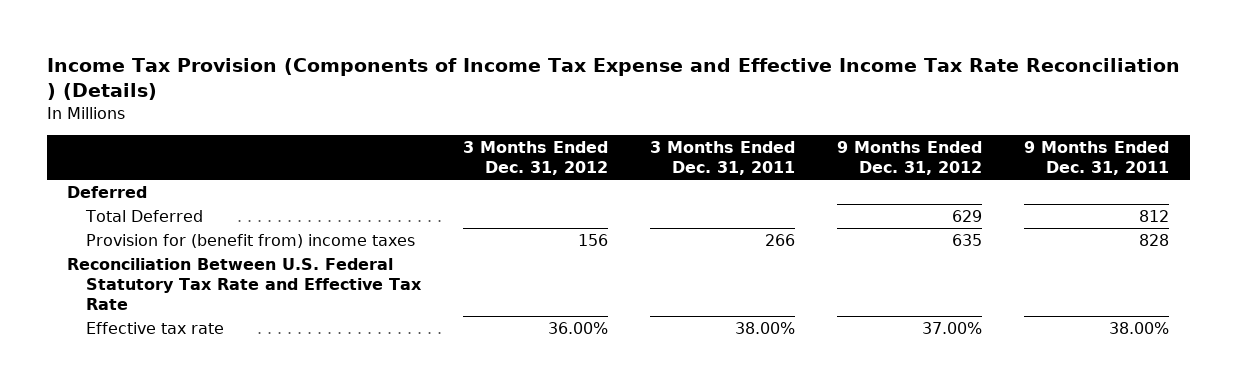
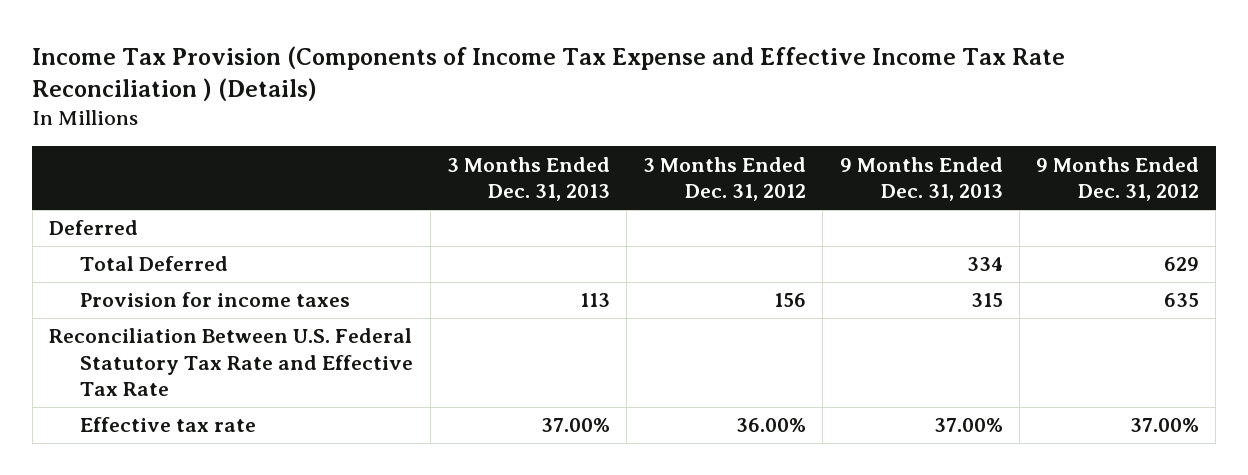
[650,141,796,176] 3 Months Ended Dec. 31, 2011 -> none
[1023,141,1169,176] 9 Months Ended Dec. 31, 2011 -> none
none -> [446,156,610,202] 3 Months Ended Dec. 31, 2013
none -> [839,156,1003,202] 9 Months Ended Dec. 31, 2013
[86,234,416,249] Provision for (benefit from) income taxes -> [80,292,351,308] Provision for income taxes

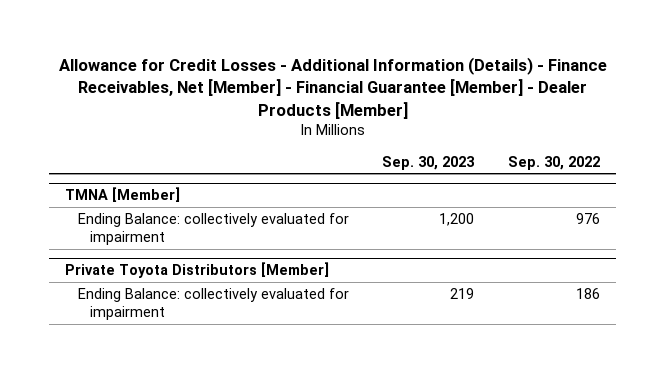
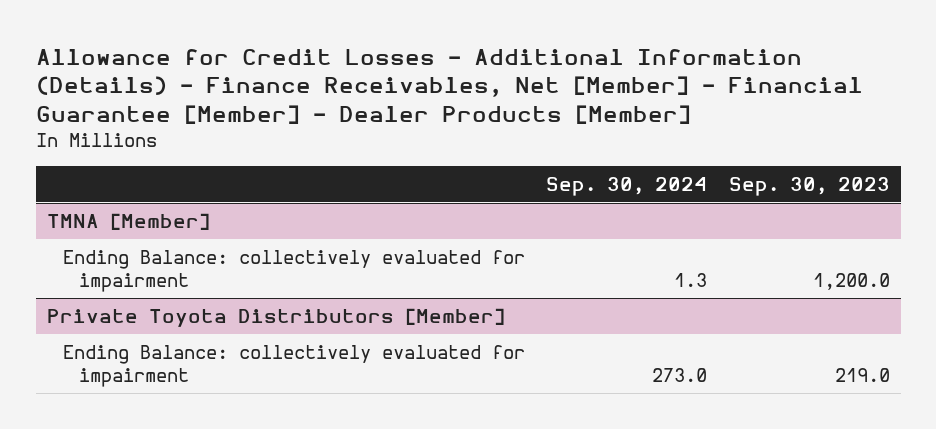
[507,155,600,170] Sep. 30, 2022 -> none
none -> [546,176,708,196] Sep. 30, 2024
[439,212,475,226] 1,200 -> [812,272,890,290] 1,200.0
[450,287,475,299] 219 -> [834,367,890,382] 219.0

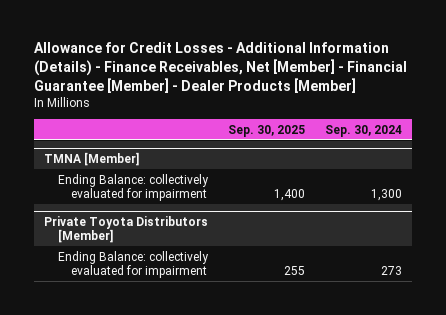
[728,176,890,196] Sep. 30, 2023 -> none
none -> [227,124,305,137] Sep. 30, 2025
[674,272,708,287] 1.3 -> [370,188,402,201] 1,300
[652,367,708,382] 273.0 -> [380,265,402,275] 273

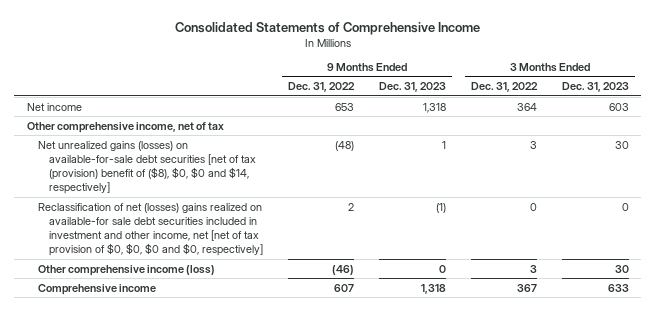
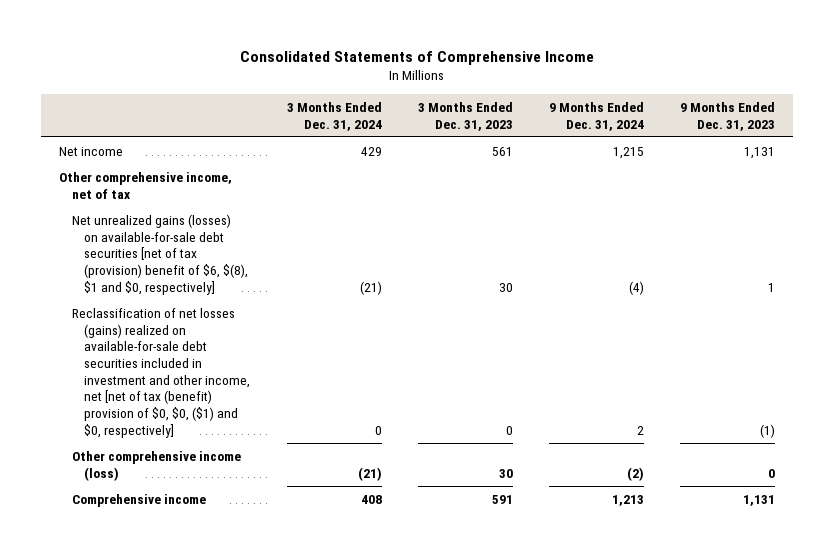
[287,82,355,93] Dec. 31, 2022 -> none
[470,82,538,93] Dec. 31, 2022 -> none
none -> [286,101,382,131] 3 Months Ended Dec. 31, 2024
none -> [548,101,644,131] 9 Months Ended Dec. 31, 2024
[422,102,446,113] 1,318 -> [744,146,776,159] 1,131
[608,102,629,111] 603 -> [491,146,513,156] 561
[37,140,256,195] Net unrealized gains (losses) on available-for-sale debt securities [net of tax (provision) benefit of ($8), $0, $0 and $14, respectively] -> [71,213,249,295] Net unrealized gains (losses) on available-for-sale debt securities [net of tax (provision) benefit of $6, $(8), $1 and $0, respectively]
[37,202,263,257] Reclassification of net (losses) gains realized on available-for sale debt securities included in investment and other income, net [net of tax provision of $0, $0, $0 and $0, respectively] -> [71,307,251,438] Reclassification of net losses (gains) realized on available-for-sale debt securities included in investment and other income, net [net of tax (benefit) provision of $0, $0, ($1) and $0, respectively]
[420,283,446,294] 1,318 -> [743,494,776,506] 1,131
[607,283,629,292] 633 -> [491,494,513,504] 591

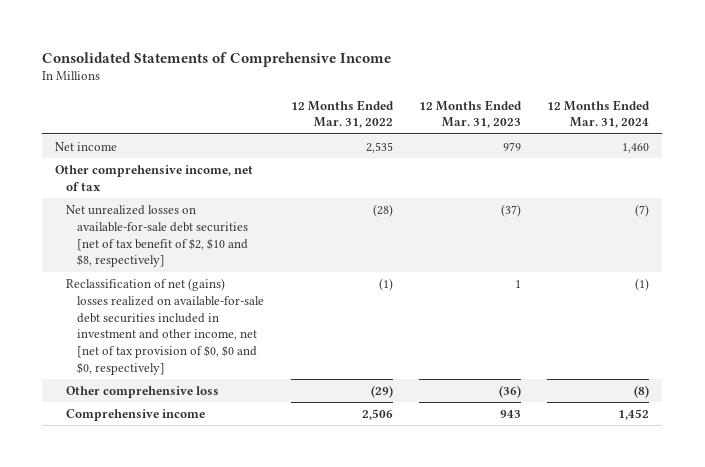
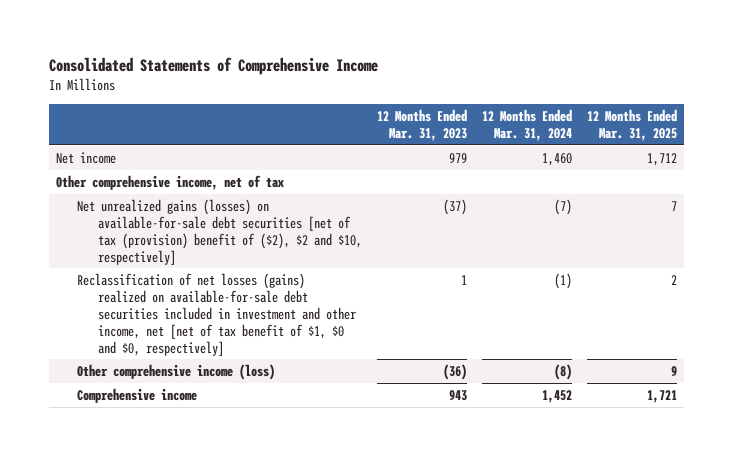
[290,99,394,129] 12 Months Ended Mar. 31, 2022 -> none
none -> [586,109,677,141] 12 Months Ended Mar. 31, 2025
[66,204,249,268] Net unrealized losses on available-for-sale debt securities [net of tax benefit of $2, $10 and $8, respectively] -> [76,198,362,265] Net unrealized gains (losses) on available-for-sale debt securities [net of tax (provision) benefit of ($2), $2 and $10, respectively]
[66,277,265,375] Reclassification of net (gains) losses realized on available-for-sale debt securities included in investment and other income, net [net of tax provision of $0, $0 and $0, respectively] -> [76,272,356,356] Reclassification of net losses (gains) realized on available-for-sale debt securities included in investment and other income, net [net of tax benefit of $1, $0 and $0, respectively]
[66,385,220,398] Other comprehensive loss -> [76,363,275,380] Other comprehensive income (loss)

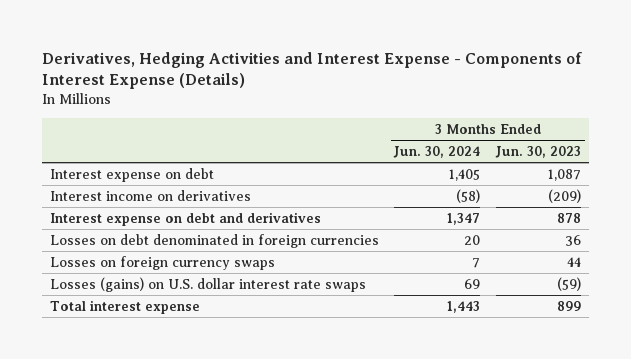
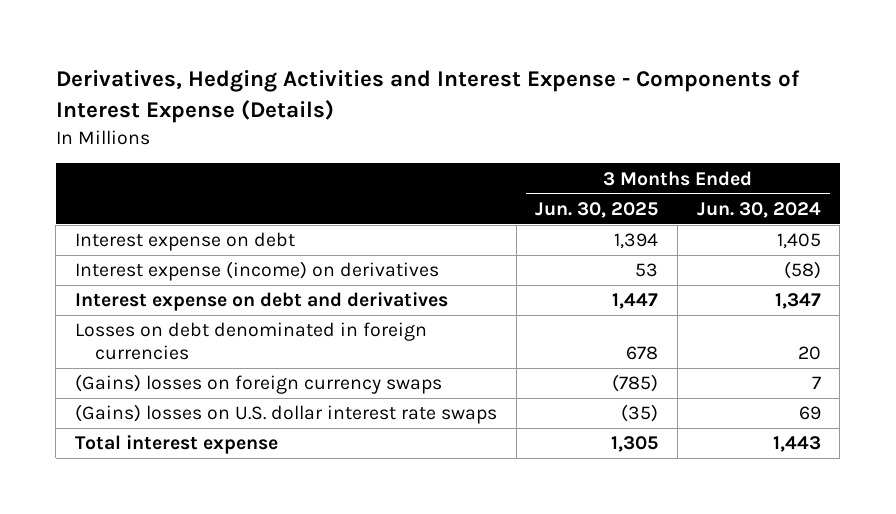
[495,145,582,158] Jun. 30, 2023 -> none
none -> [535,201,659,218] Jun. 30, 2025
[49,189,251,201] Interest income on derivatives -> [74,261,439,282] Interest expense (income) on derivatives
[49,255,275,270] Losses on foreign currency swaps -> [74,374,442,395] (Gains) losses on foreign currency swaps
[49,276,366,292] Losses (gains) on U.S. dollar interest rate swaps -> [74,404,497,425] (Gains) losses on U.S. dollar interest rate swaps

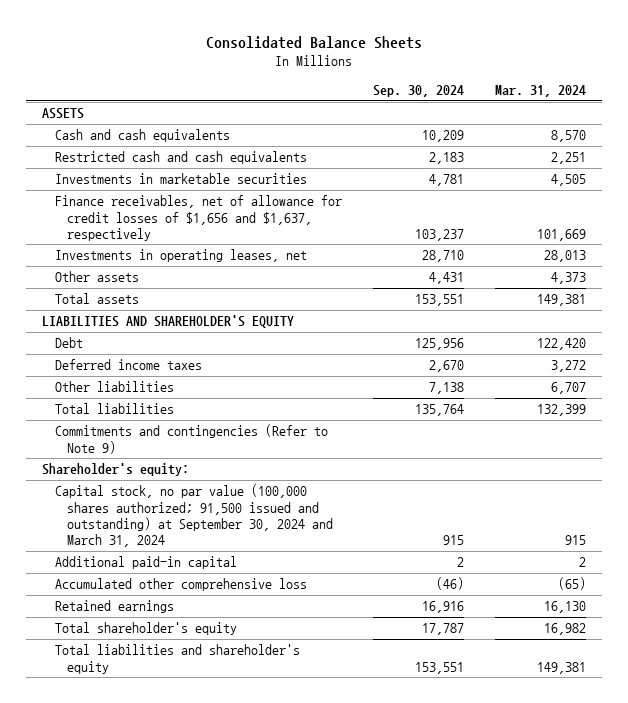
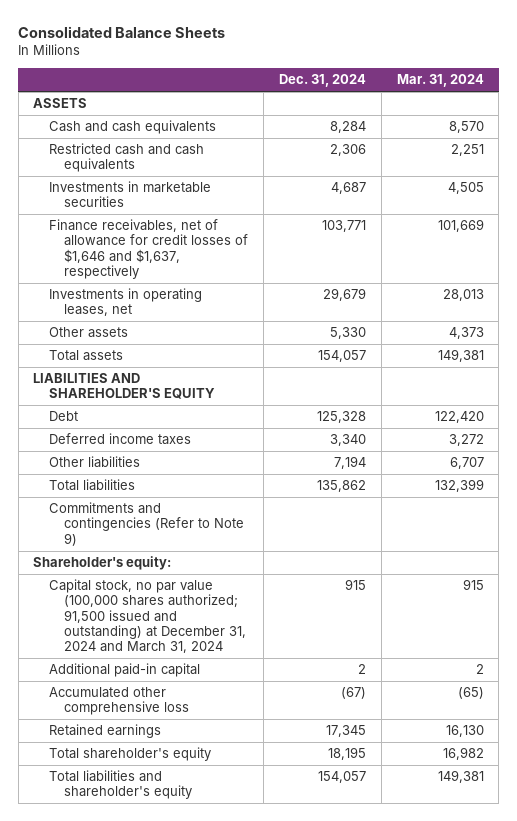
[372,85,464,98] Sep. 30, 2024 -> none
none -> [278,74,366,88] Dec. 31, 2024
[54,195,342,241] Finance receivables, net of allowance for credit losses of $1,656 and $1,637, respectively -> [48,219,249,279] Finance receivables, net of allowance for credit losses of $1,646 and $1,637, respectively
[54,484,334,548] Capital stock, no par value (100,000 shares authorized; 91,500 issued and outstanding) at September 30, 2024 and March 31, 2024 -> [48,579,247,653] Capital stock, no par value (100,000 shares authorized; 91,500 issued and outstanding) at December 31, 2024 and March 31, 2024

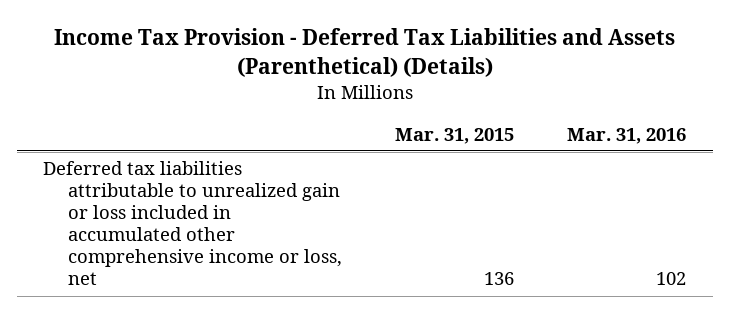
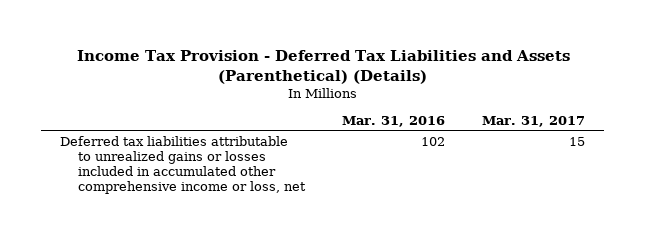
[394,127,514,144] Mar. 31, 2015 -> none
none -> [482,115,586,127] Mar. 31, 2017
[43,161,342,286] Deferred tax liabilities attributable to unrealized gain or loss included in accumulated other comprehensive income or loss, net -> [59,135,307,195] Deferred tax liabilities attributable to unrealized gains or losses included in accumulated other comprehensive income or loss, net

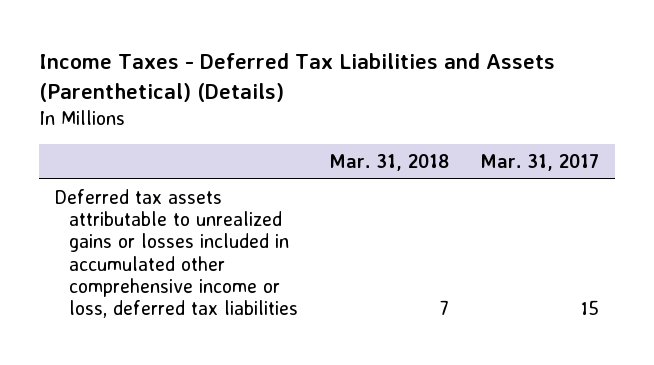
[76,49,570,84] Income Tax Provision - Deferred Tax Liabilities and Assets (Parenthetical) (Details) -> [38,52,555,102] Income Taxes - Deferred Tax Liabilities and Assets (Parenthetical) (Details)
[342,115,446,127] Mar. 31, 2016 -> none
none -> [329,153,450,171] Mar. 31, 2018
[59,135,307,195] Deferred tax liabilities attributable to unrealized gains or losses included in accumulated other comprehensive income or loss, net -> [54,188,299,319] Deferred tax assets attributable to unrealized gains or losses included in accumulated other comprehensive income or loss, deferred tax liabilities

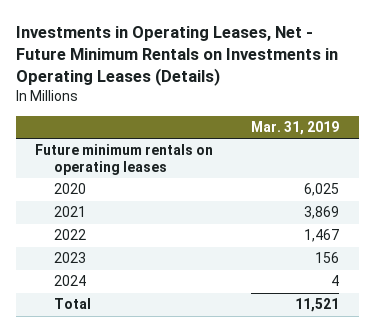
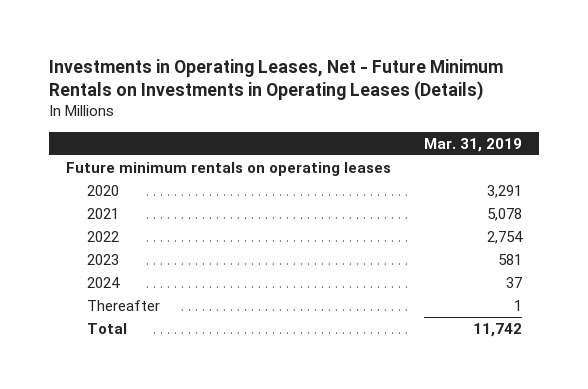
[304,183,340,197] 6,025 -> [487,185,523,199] 3,291
[304,206,340,220] 3,869 -> [487,208,523,222] 5,078
[304,229,340,243] 1,467 -> [487,231,524,245] 2,754
[315,252,340,264] 156 -> [498,254,523,266] 581
[331,275,340,287] 4 -> [506,277,523,289] 37
none -> [86,300,160,312] Thereafter
[295,298,340,313] 11,521 -> [473,323,523,338] 11,742

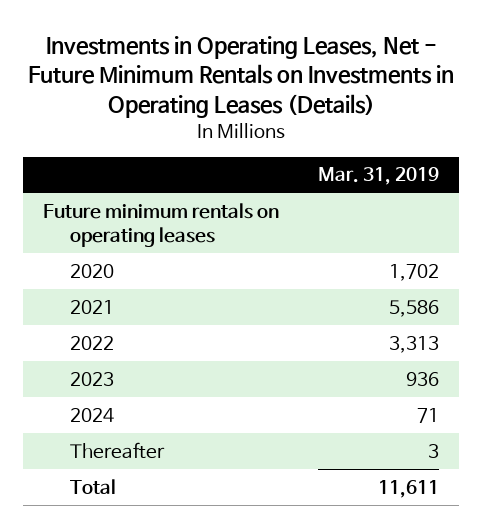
[487,185,523,199] 3,291 -> [389,263,440,281] 1,702
[487,208,523,222] 5,078 -> [389,299,440,317] 5,586
[487,231,524,245] 2,754 -> [389,335,440,353] 3,313
[498,254,523,266] 581 -> [406,371,440,386] 936
[506,277,523,289] 37 -> [417,407,440,423] 71
[514,300,523,312] 1 -> [428,443,440,458] 3
[473,323,523,338] 11,742 -> [378,479,440,498] 11,611

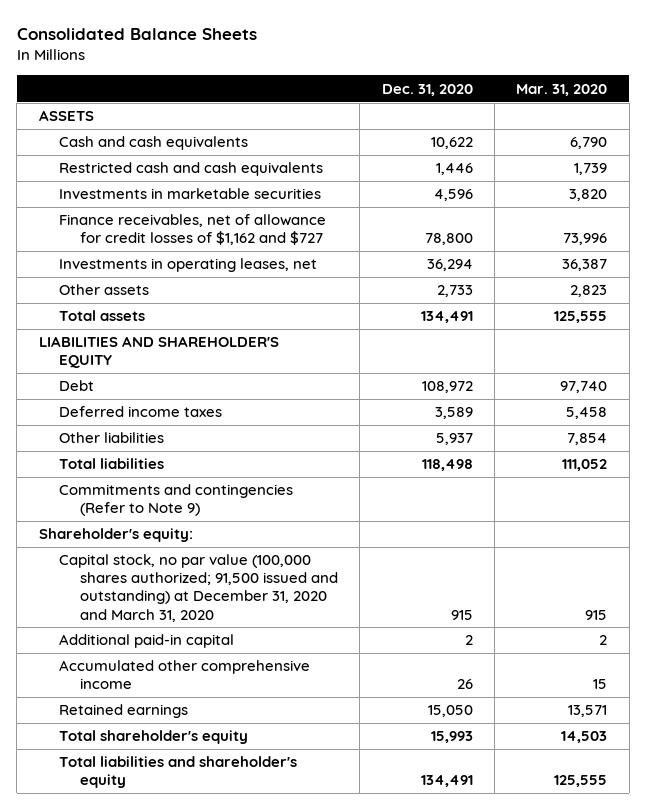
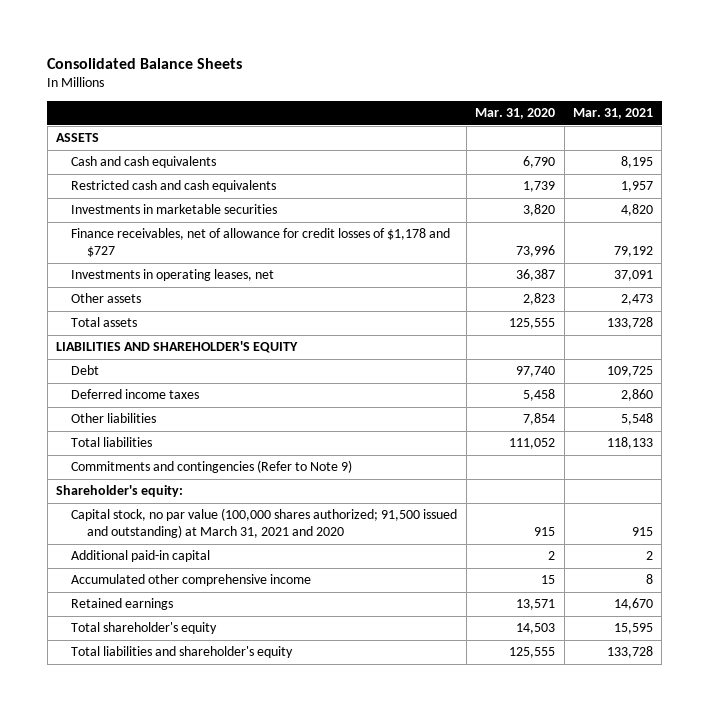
[381,83,473,96] Dec. 31, 2020 -> none
none -> [572,108,653,120] Mar. 31, 2021
[59,214,327,246] Finance receivables, net of allowance for credit losses of $1,162 and $727 -> [71,228,451,258] Finance receivables, net of allowance for credit losses of $1,178 and $727
[59,554,339,622] Capital stock, no par value (100,000 shares authorized; 91,500 issued and outstanding) at December 31, 2020 and March 31, 2020 -> [71,508,458,539] Capital stock, no par value (100,000 shares authorized; 91,500 issued and outstanding) at March 31, 2021 and 2020

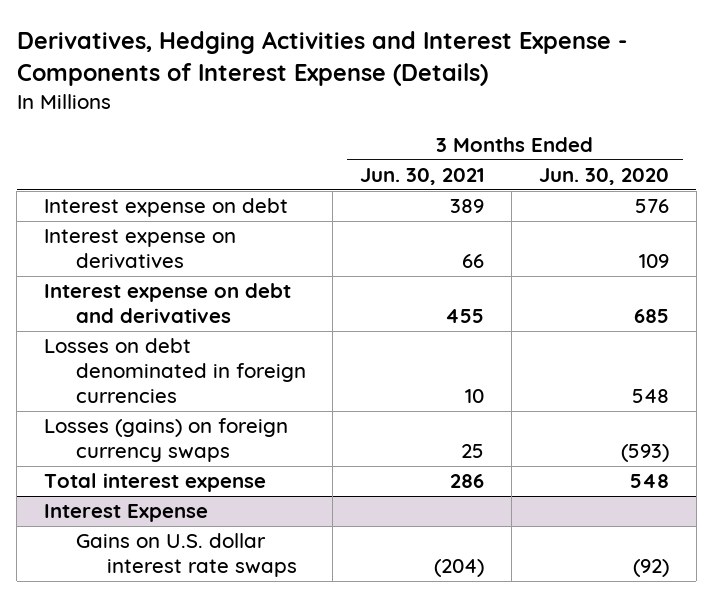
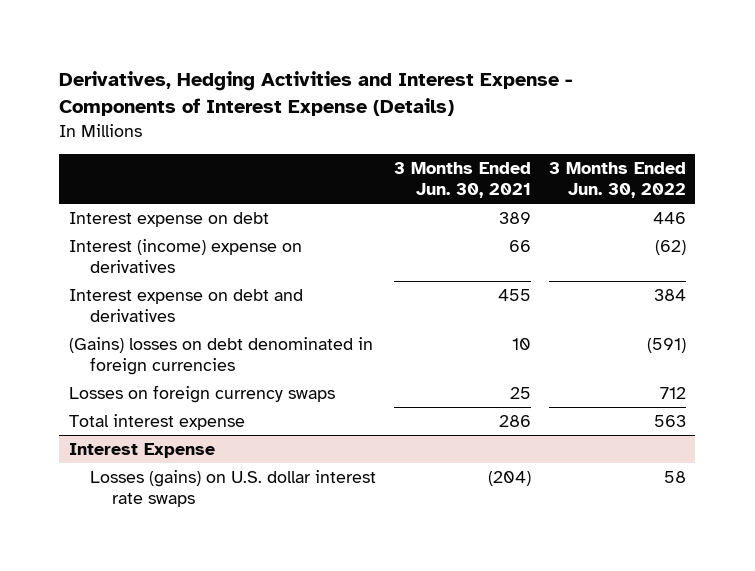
[538,168,669,186] Jun. 30, 2020 -> none
none -> [549,162,687,199] 3 Months Ended Jun. 30, 2022
[44,229,237,269] Interest expense on derivatives -> [68,239,302,274] Interest (income) expense on derivatives
[44,338,306,403] Losses on debt denominated in foreign currencies -> [68,337,373,376] (Gains) losses on debt denominated in foreign currencies
[44,418,289,463] Losses (gains) on foreign currency swaps -> [68,385,335,404] Losses on foreign currency swaps
[75,533,298,578] Gains on U.S. dollar interest rate swaps -> [90,470,377,508] Losses (gains) on U.S. dollar interest rate swaps

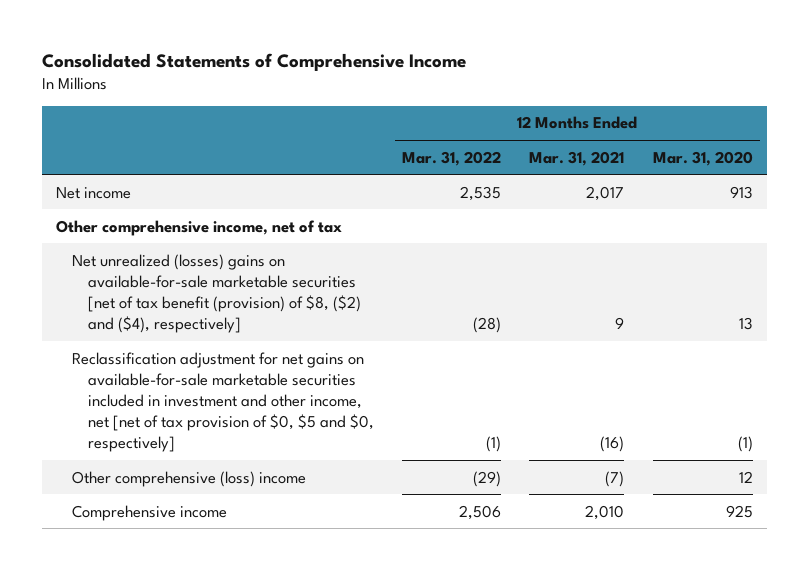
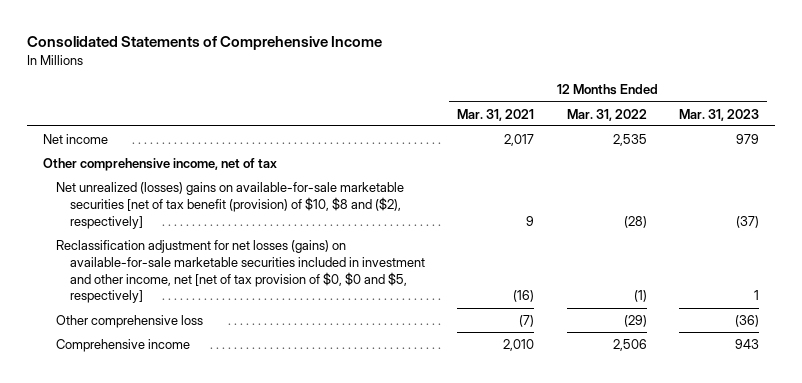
[652,150,753,166] Mar. 31, 2020 -> none
none -> [678,108,759,121] Mar. 31, 2023
[71,253,361,333] Net unrealized (losses) gains on available-for-sale marketable securities [net of tax benefit (provision) of $8, ($2) and ($4), respectively] -> [56,181,405,229] Net unrealized (losses) gains on available-for-sale marketable securities [net of tax benefit (provision) of $10, $8 and ($2), respectively]
[71,351,374,452] Reclassification adjustment for net gains on available-for-sale marketable securities included in investment and other income, net [net of tax provision of $0, $5 and $0, respectively] -> [56,239,426,304] Reclassification adjustment for net losses (gains) on available-for-sale marketable securities included in investment and other income, net [net of tax provision of $0, $0 and $5, respectively]
[71,470,306,487] Other comprehensive (loss) income -> [56,314,204,328] Other comprehensive loss

